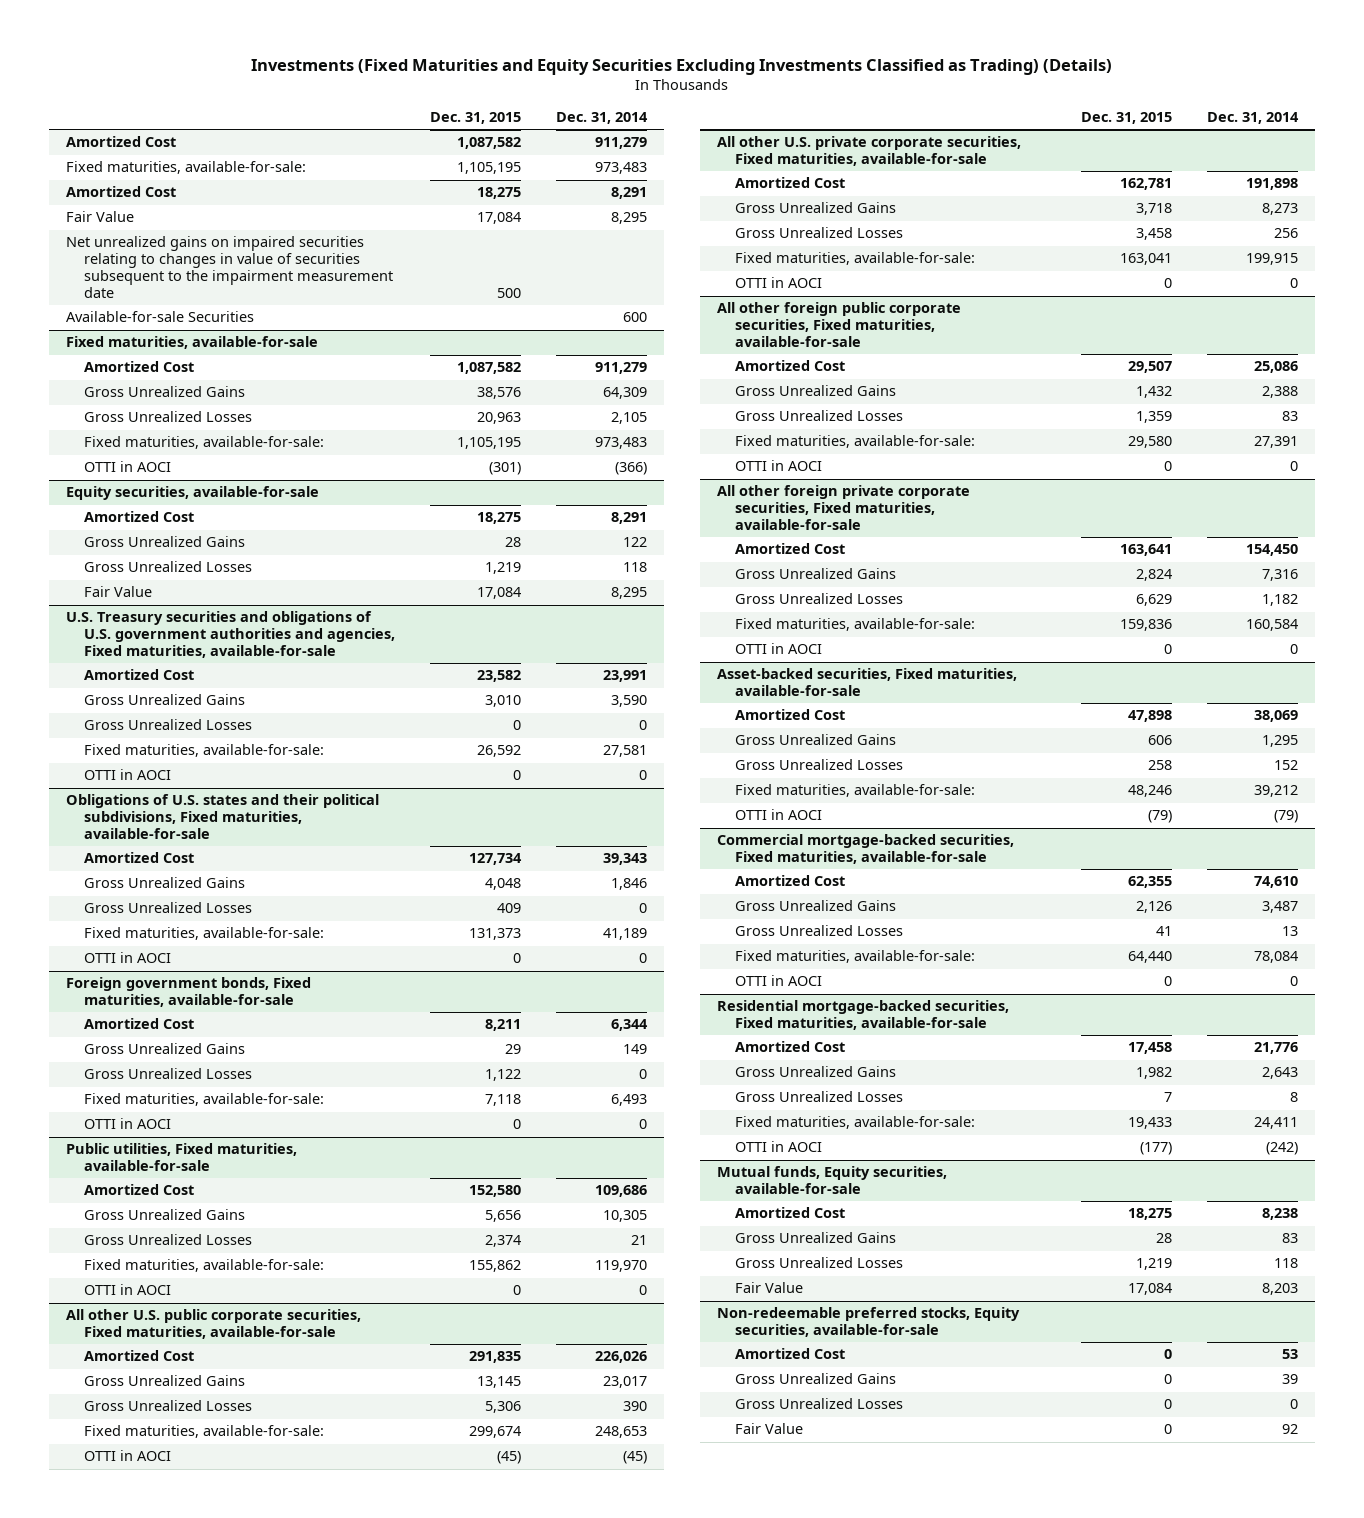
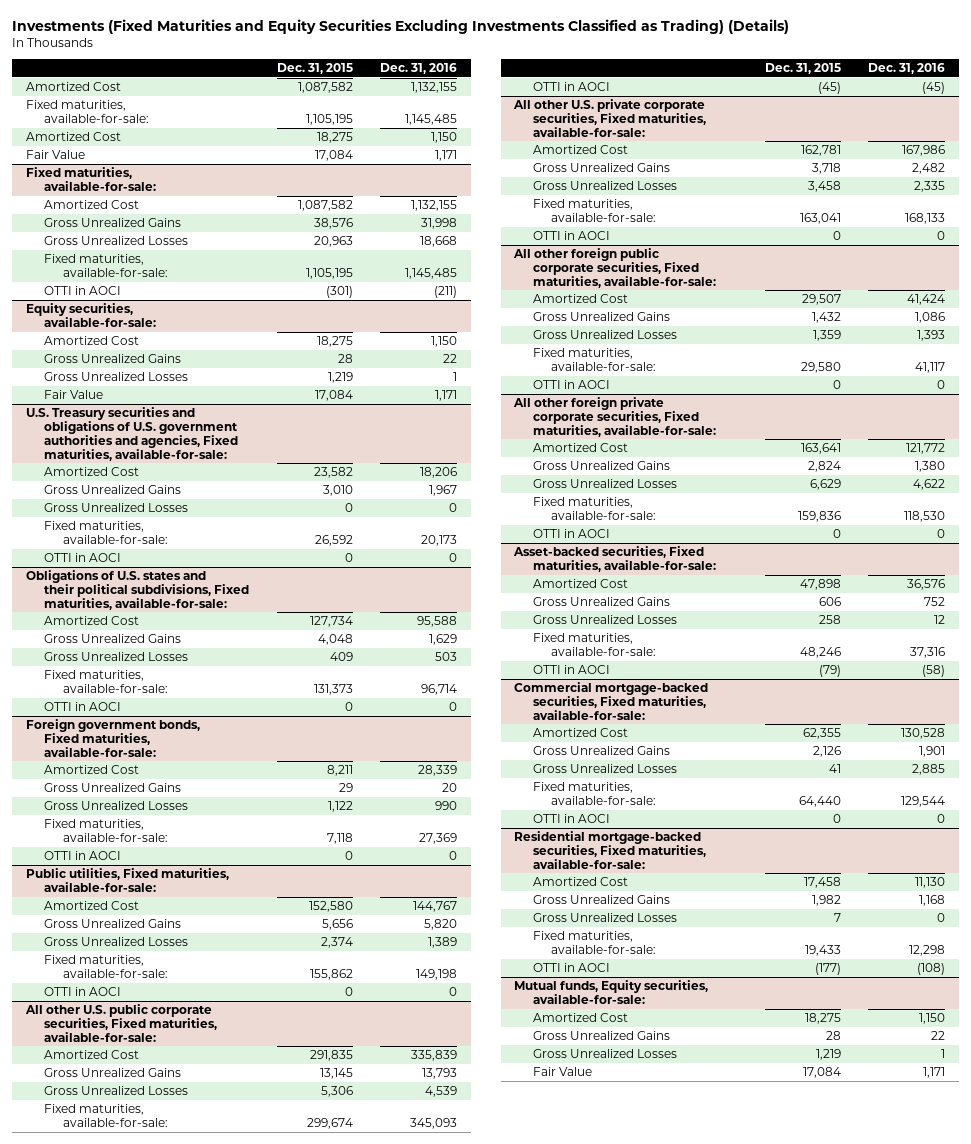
[555,111,648,124] Dec. 31, 2014 -> none
none -> [380,63,458,75] Dec. 31, 2016
[66,236,394,298] Net unrealized gains on impaired securities relating to changes in value of securities subsequent to the impairment measurement date -> none
[66,311,255,323] Available-for-sale Securities -> none
[66,336,319,350] Fixed maturities, available-for-sale -> [25,167,157,191] Fixed maturities, available-for-sale:
[66,486,320,501] Equity securities, available-for-sale -> [25,303,157,327] Equity securities, available-for-sale:
[66,611,396,658] U.S. Treasury securities and obligations of U.S. government authorities and agencies, Fixed maturities, available-for-sale -> [25,407,239,461] U.S. Treasury securities and obligations of U.S. government authorities and agencies, Fixed maturities, available-for-sale:
[66,794,380,839] Obligations of U.S. states and their political subdivisions, Fixed maturities, available-for-sale -> [25,570,250,610] Obligations of U.S. states and their political subdivisions, Fixed maturities, available-for-sale:
[66,977,312,1008] Foreign government bonds, Fixed maturities, available-for-sale -> [25,719,200,757] Foreign government bonds, Fixed maturities, available-for-sale:
[66,1143,298,1172] Public utilities, Fixed maturities, available-for-sale -> [25,868,229,892] Public utilities, Fixed maturities, available-for-sale:
[66,1309,362,1340] All other U.S. public corporate securities, Fixed maturities, available-for-sale -> [24,1004,218,1042] All other U.S. public corporate securities, Fixed maturities, available-for-sale:
[717,136,1022,167] All other U.S. private corporate securities, Fixed maturities, available-for-sale -> [513,99,706,137] All other U.S. private corporate securities, Fixed maturities, available-for-sale:
[717,302,962,347] All other foreign public corporate securities, Fixed maturities, available-for-sale -> [513,248,716,288] All other foreign public corporate securities, Fixed maturities, available-for-sale:
[717,485,971,530] All other foreign private corporate securities, Fixed maturities, available-for-sale -> [513,397,716,437] All other foreign private corporate securities, Fixed maturities, available-for-sale:
[717,668,1018,697] Asset-backed securities, Fixed maturities, available-for-sale -> [513,546,716,572] Asset-backed securities, Fixed maturities, available-for-sale:
[717,834,1015,865] Commercial mortgage-backed securities, Fixed maturities, available-for-sale -> [514,682,709,720] Commercial mortgage-backed securities, Fixed maturities, available-for-sale:
[717,1000,1010,1031] Residential mortgage-backed securities, Fixed maturities, available-for-sale -> [514,831,706,869] Residential mortgage-backed securities, Fixed maturities, available-for-sale:
[717,1166,948,1195] Mutual funds, Equity securities, available-for-sale -> [514,980,709,1004] Mutual funds, Equity securities, available-for-sale:
[717,1307,1021,1338] Non-redeemable preferred stocks, Equity securities, available-for-sale -> none
[735,1348,846,1360] Amortized Cost -> none
[735,1373,897,1385] Gross Unrealized Gains -> none
[735,1398,904,1410] Gross Unrealized Losses -> none
[735,1423,804,1435] Fair Value -> none

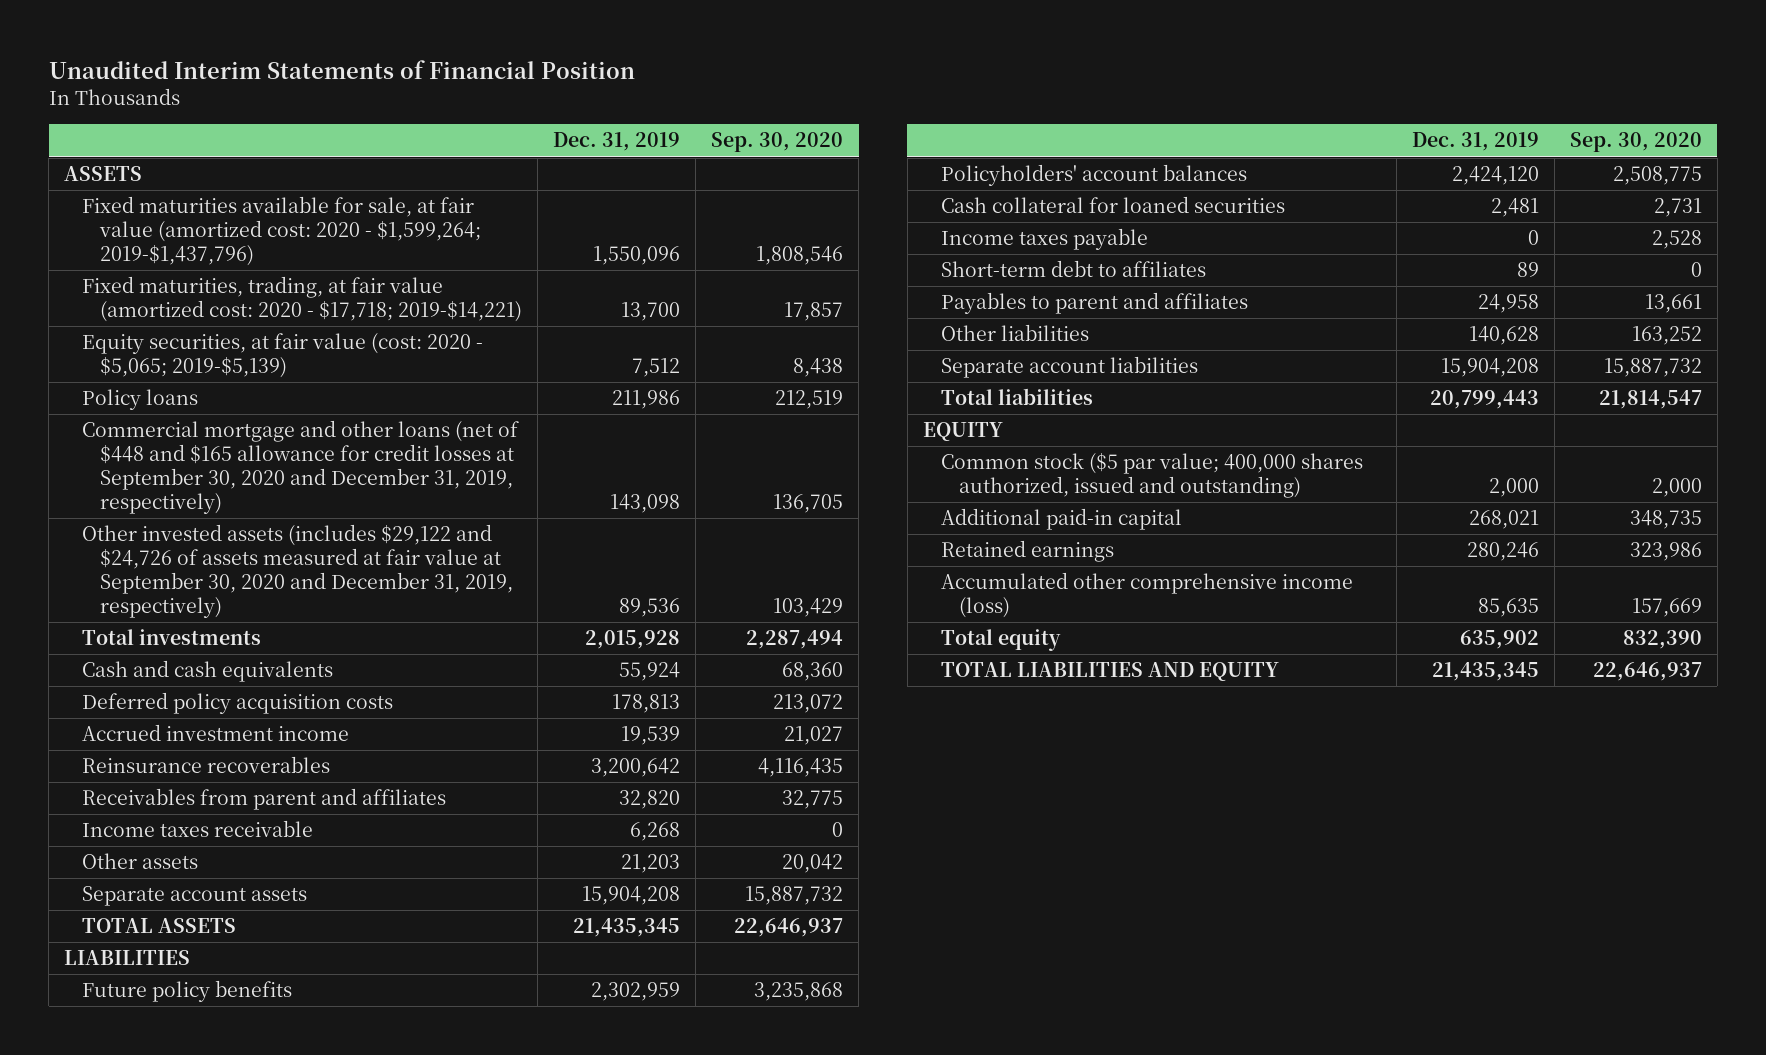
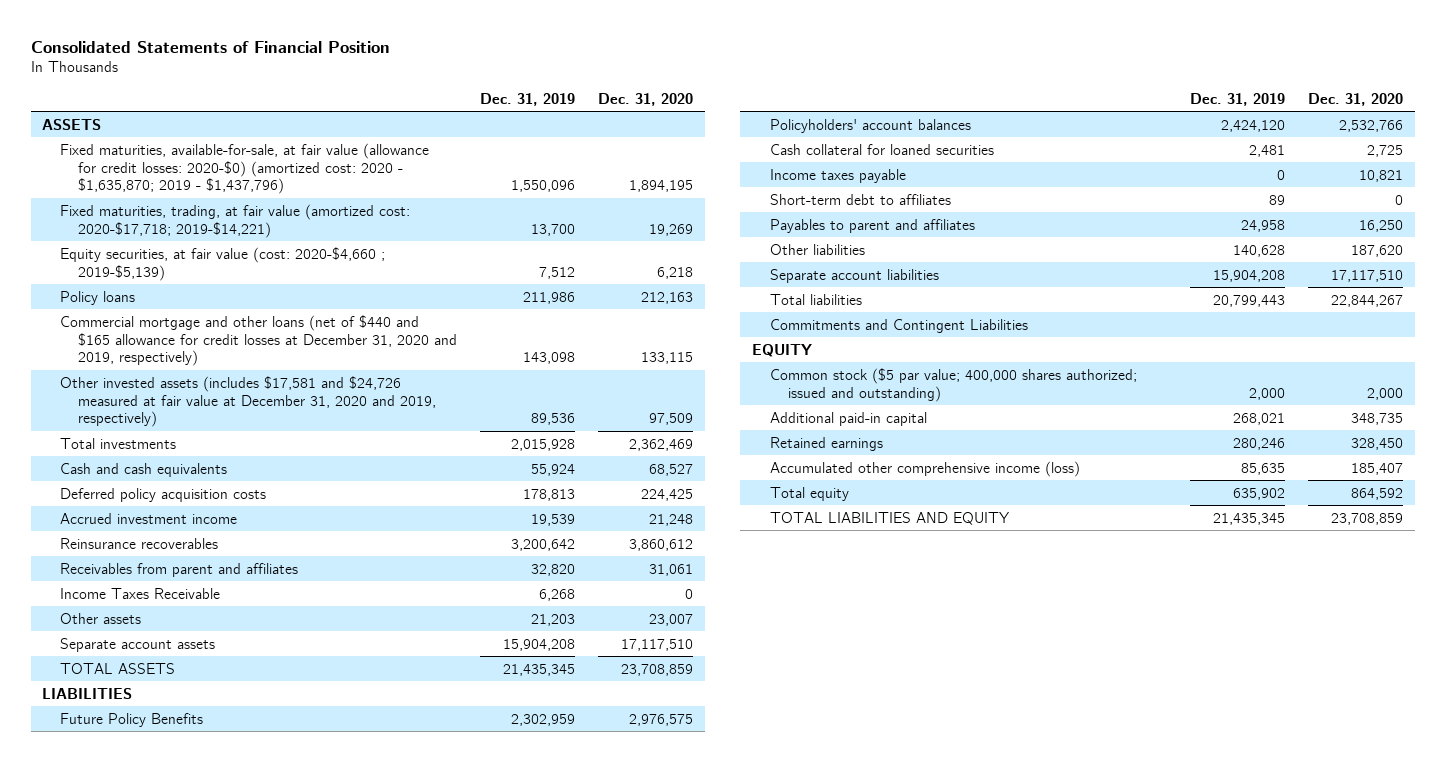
[48,59,635,79] Unaudited Interim Statements of Financial Position -> [30,40,390,53] Consolidated Statements of Financial Position
[711,132,844,153] Sep. 30, 2020 -> none
none -> [598,92,694,106] Dec. 31, 2020
[82,196,482,267] Fixed maturities available for sale, at fair value (amortized cost: 2020 - $1,599,264; 2019-$1,437,796) -> [60,142,430,195] Fixed maturities, available-for-sale, at fair value (allowance for credit losses: 2020-$0) (amortized cost: 2020 - $1,635,870; 2019 - $1,437,796)
[82,276,523,323] Fixed maturities, trading, at fair value (amortized cost: 2020 - $17,718; 2019-$14,221) -> [60,203,411,238] Fixed maturities, trading, at fair value (amortized cost: 2020-$17,718; 2019-$14,221)
[82,333,484,379] Equity securities, at fair value (cost: 2020 - $5,065; 2019-$5,139) -> [60,246,386,281] Equity securities, at fair value (cost: 2020-$4,660 ; 2019-$5,139)
[82,420,520,514] Commercial mortgage and other loans (net of $448 and $165 allowance for credit losses at September 30, 2020 and December 31, 2019, respectively) -> [60,314,458,367] Commercial mortgage and other loans (net of $440 and $165 allowance for credit losses at December 31, 2020 and 2019, respectively)
[82,524,514,618] Other invested assets (includes $29,122 and $24,726 of assets measured at fair value at September 30, 2020 and December 31, 2019, respectively) -> [60,375,437,428] Other invested assets (includes $17,581 and $24,726 measured at fair value at December 31, 2020 and 2019, respectively)
[82,820,314,838] Income taxes receivable -> [60,587,221,599] Income Taxes Receivable
[82,980,293,1003] Future policy benefits -> [60,712,204,727] Future Policy Benefits
none -> [770,318,1029,333] Commitments and Contingent Liabilities
[940,453,1363,499] Common stock ($5 par value; 400,000 shares authorized, issued and outstanding) -> [770,367,1138,402] Common stock ($5 par value; 400,000 shares authorized; issued and outstanding)

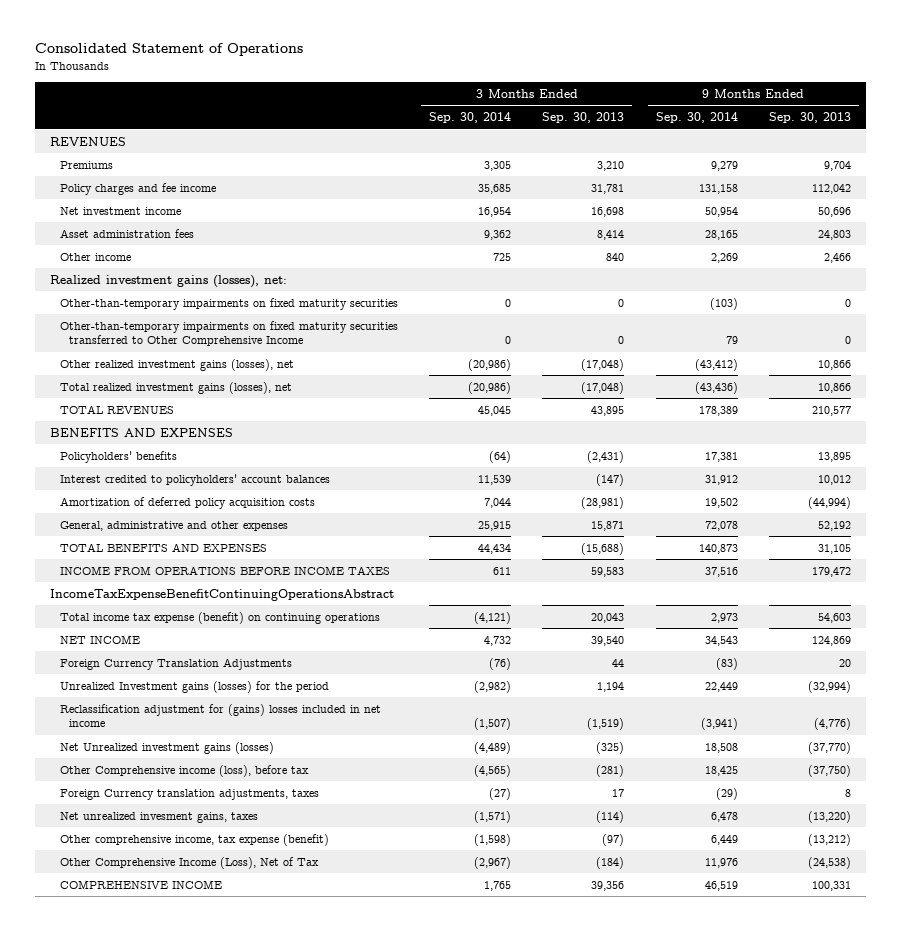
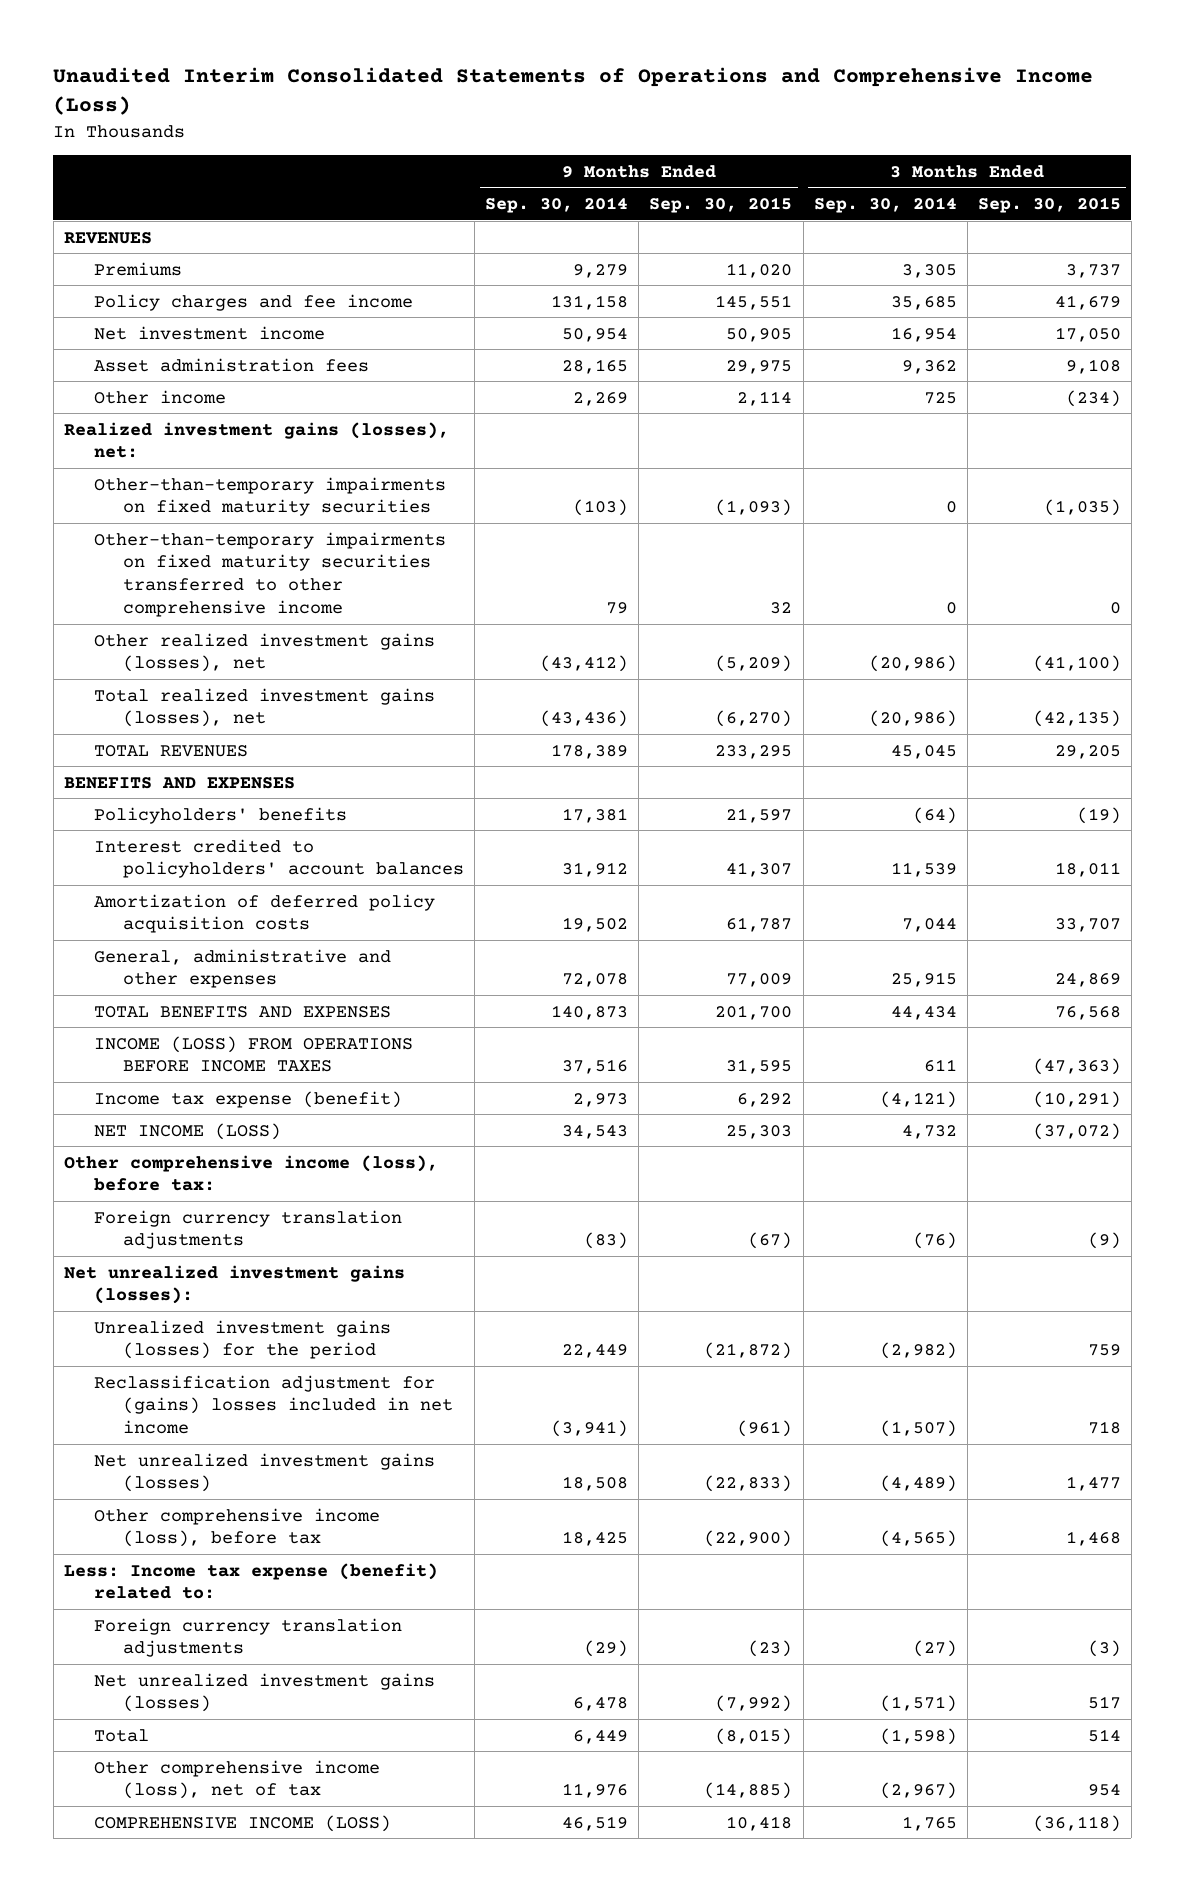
[34,43,303,57] Consolidated Statement of Operations -> [53,67,1094,116] Unaudited Interim Consolidated Statements of Operations and Comprehensive Income (Loss)
[542,112,625,124] Sep. 30, 2013 -> none
[768,112,851,124] Sep. 30, 2013 -> none
none -> [649,197,793,214] Sep. 30, 2015
none -> [977,197,1121,214] Sep. 30, 2015
[59,320,398,347] Other-than-temporary impairments on fixed maturity securities transferred to Other Comprehensive Income -> [93,531,446,618] Other-than-temporary impairments on fixed maturity securities transferred to other comprehensive income
[50,588,395,601] IncomeTaxExpenseBenefitContinuingOperationsAbstract -> none
[59,565,390,575] INCOME FROM OPERATIONS BEFORE INCOME TAXES -> [93,1035,413,1073] INCOME (LOSS) FROM OPERATIONS BEFORE INCOME TAXES
[59,611,380,624] Total income tax expense (benefit) on continuing operations -> [93,1090,402,1108] Income tax expense (benefit)
[59,634,140,644] NET INCOME -> [93,1122,281,1140] NET INCOME (LOSS)
none -> [63,1154,438,1192] Other comprehensive income (loss), before tax:
[59,657,292,670] Foreign Currency Translation Adjustments -> [93,1209,402,1250] Foreign currency translation adjustments
none -> [63,1264,405,1305] Net unrealized investment gains (losses):
[59,680,329,693] Unrealized Investment gains (losses) for the period -> [93,1319,391,1360] Unrealized investment gains (losses) for the period
[59,741,274,754] Net Unrealized investment gains (losses) -> [93,1452,435,1493] Net unrealized investment gains (losses)
[59,764,309,777] Other Comprehensive income (loss), before tax -> [93,1507,380,1548] Other comprehensive income (loss), before tax
none -> [63,1562,438,1600] Less: Income tax expense (benefit) related to:
[59,788,319,800] Foreign Currency translation adjustments, taxes -> [93,1617,402,1658] Foreign currency translation adjustments
[59,811,258,823] Net unrealized invesment gains, taxes -> [93,1672,435,1713] Net unrealized investment gains (losses)
[59,833,329,846] Other comprehensive income, tax expense (benefit) -> [93,1728,149,1742] Total
[59,856,319,869] Other Comprehensive Income (Loss), Net of Tax -> [93,1759,380,1800] Other comprehensive income (loss), net of tax
[59,879,222,889] COMPREHENSIVE INCOME -> [93,1814,391,1832] COMPREHENSIVE INCOME (LOSS)

